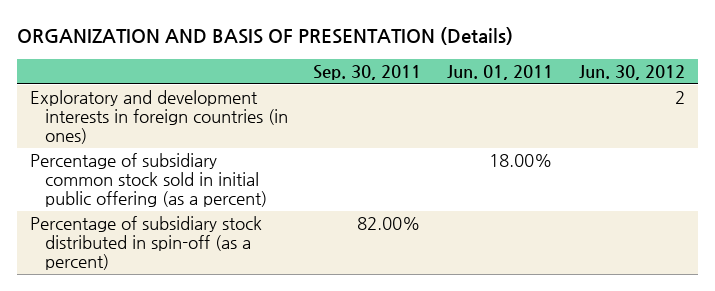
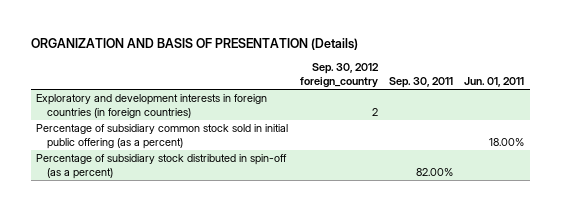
[578,64,685,80] Jun. 30, 2012 -> none
none -> [299,63,379,89] Sep. 30, 2012 foreign_country
[29,90,288,145] Exploratory and development interests in foreign countries (in ones) -> [36,94,268,119] Exploratory and development interests in foreign countries (in foreign countries)

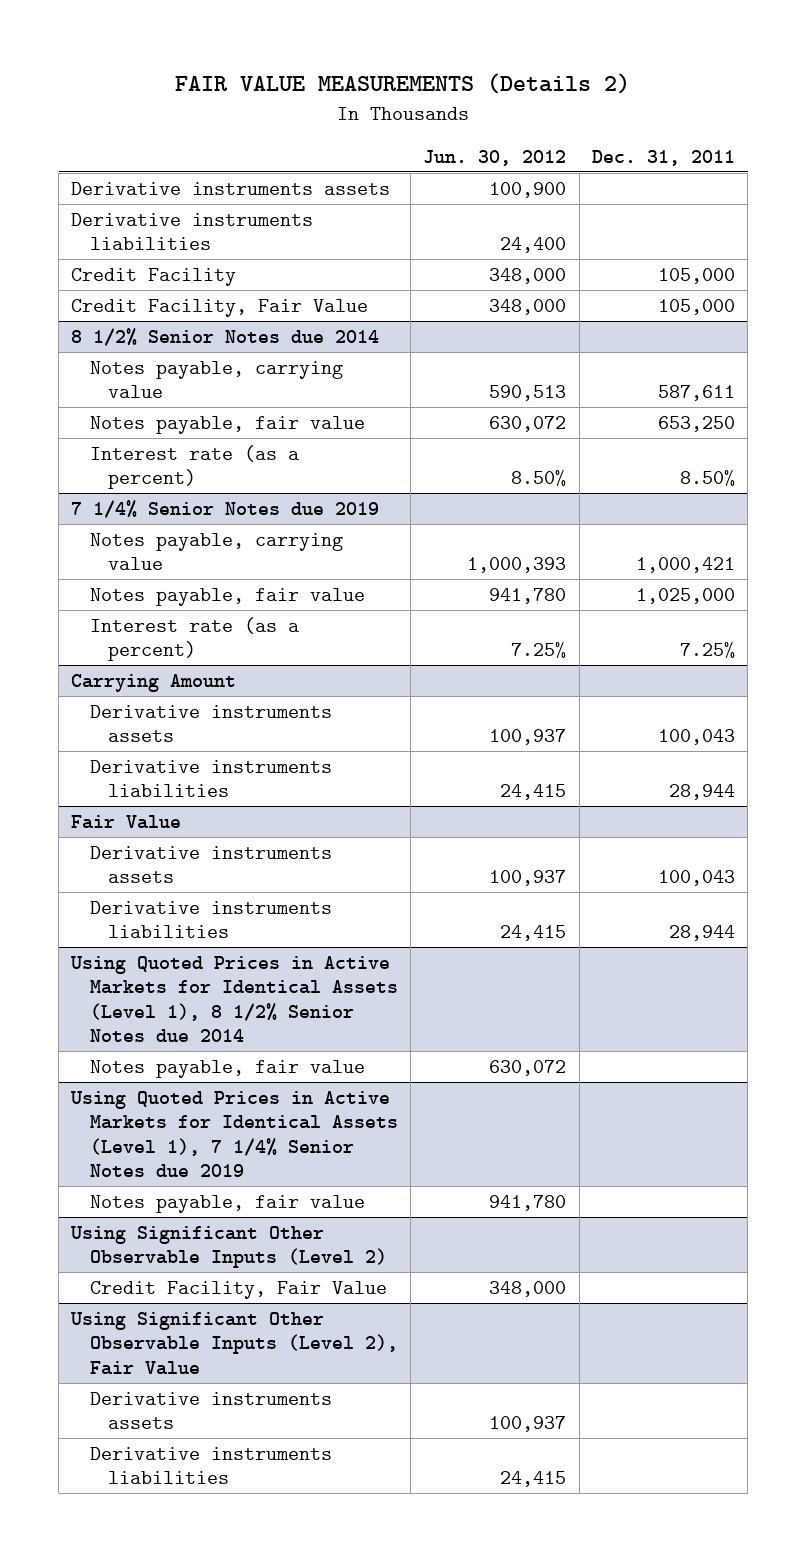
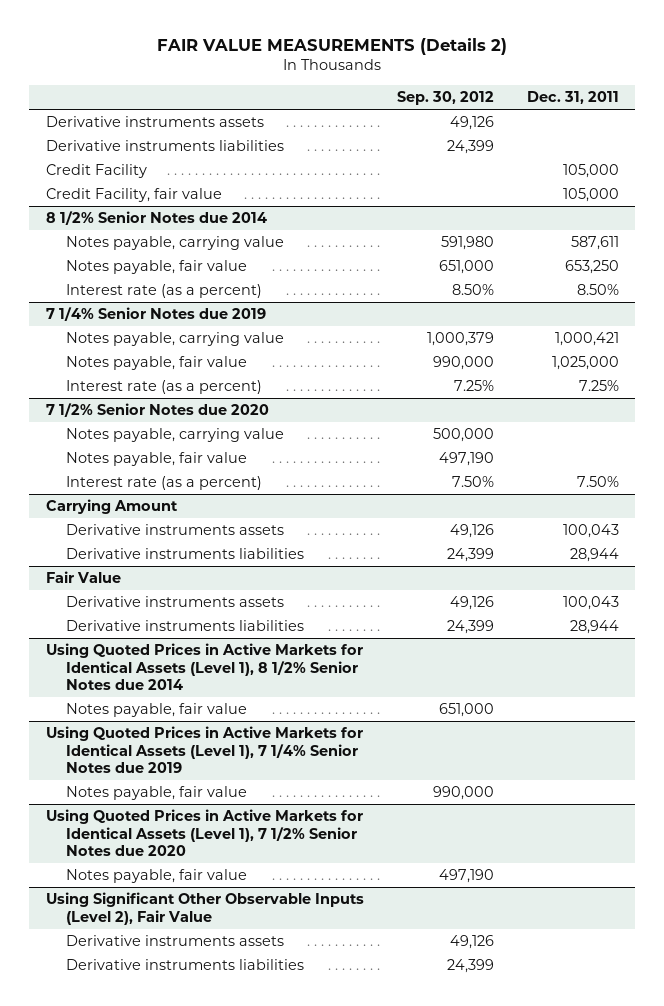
[423,149,567,166] Jun. 30, 2012 -> none
none -> [396,90,494,105] Sep. 30, 2012
[71,298,369,317] Credit Facility, Fair Value -> [45,188,222,203] Credit Facility, fair value
none -> [45,403,269,418] 7 1/2% Senior Notes due 2020
none -> [65,428,284,443] Notes payable, carrying value
none -> [65,452,247,467] Notes payable, fair value
none -> [65,476,262,491] Interest rate (as a percent)
[70,1225,387,1269] Using Significant Other Observable Inputs (Level 2) -> none
[89,1280,387,1299] Credit Facility, Fair Value -> none
none -> [45,809,363,857] Using Quoted Prices in Active Markets for Identical Assets (Level 1), 7 1/2% Senior Notes due 2020
none -> [65,869,247,884] Notes payable, fair value

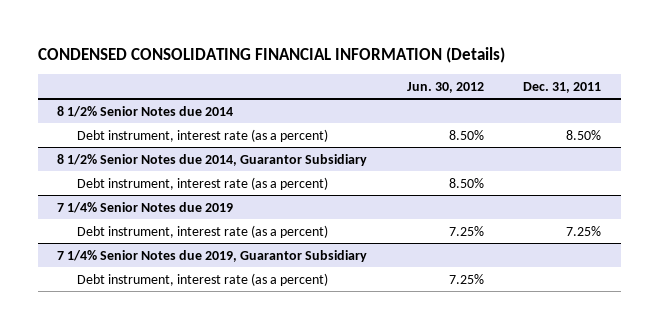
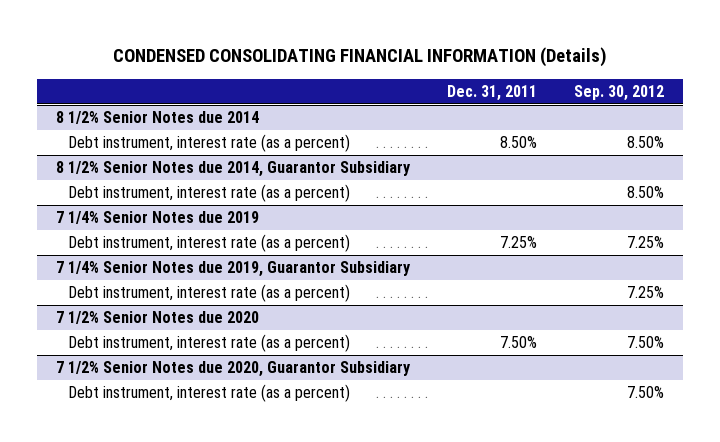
[406,81,484,93] Jun. 30, 2012 -> none
none -> [574,84,665,101] Sep. 30, 2012
none -> [55,311,259,325] 7 1/2% Senior Notes due 2020
none -> [68,334,351,353] Debt instrument, interest rate (as a percent)
none -> [55,361,411,378] 7 1/2% Senior Notes due 2020, Guarantor Subsidiary
none -> [68,384,351,403] Debt instrument, interest rate (as a percent)

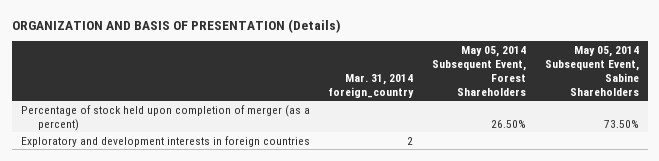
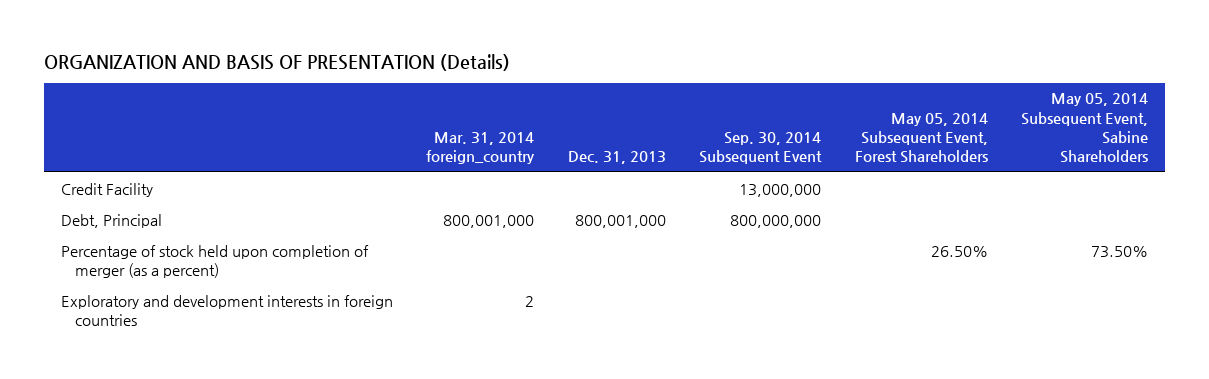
none -> [567,151,666,165] Dec. 31, 2013
none -> [699,132,823,165] Sep. 30, 2014 Subsequent Event
none -> [61,182,154,197] Credit Facility
none -> [61,213,163,228] Debt, Principal

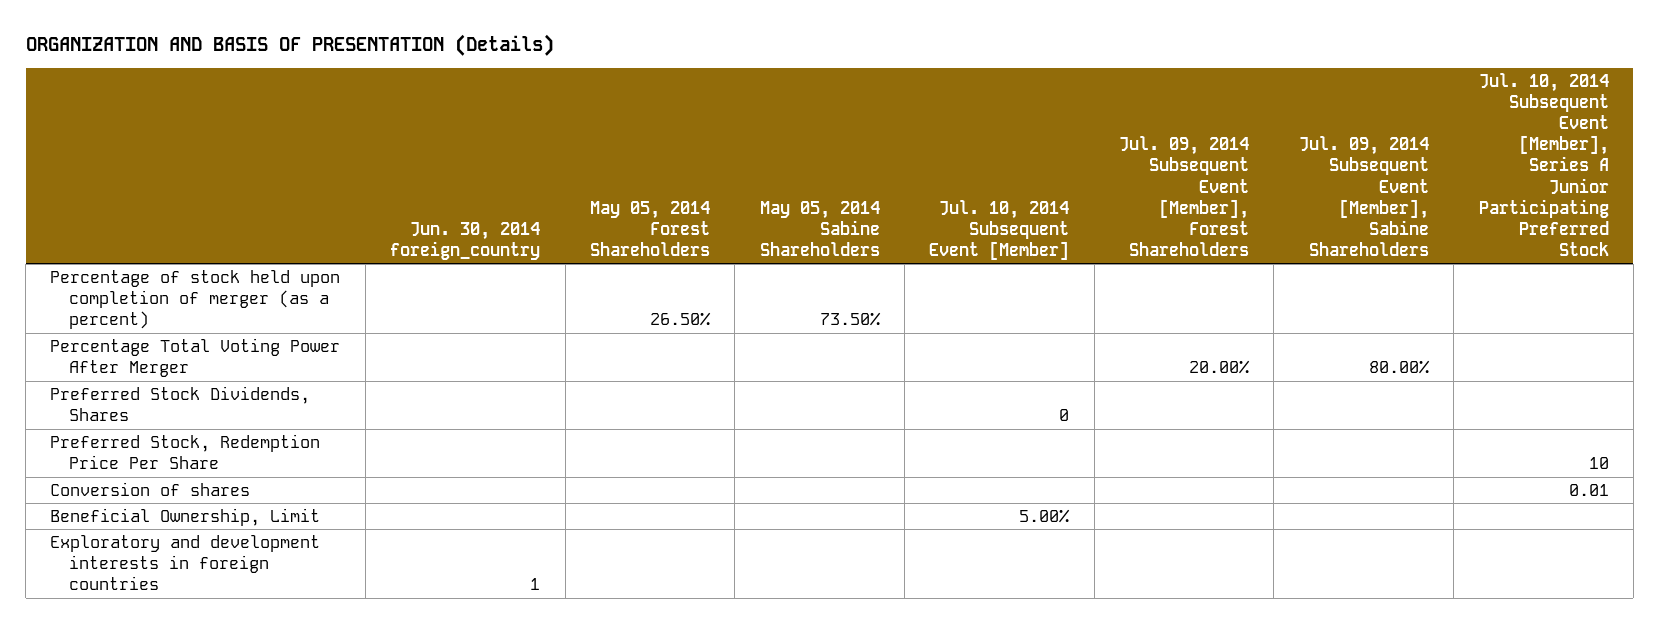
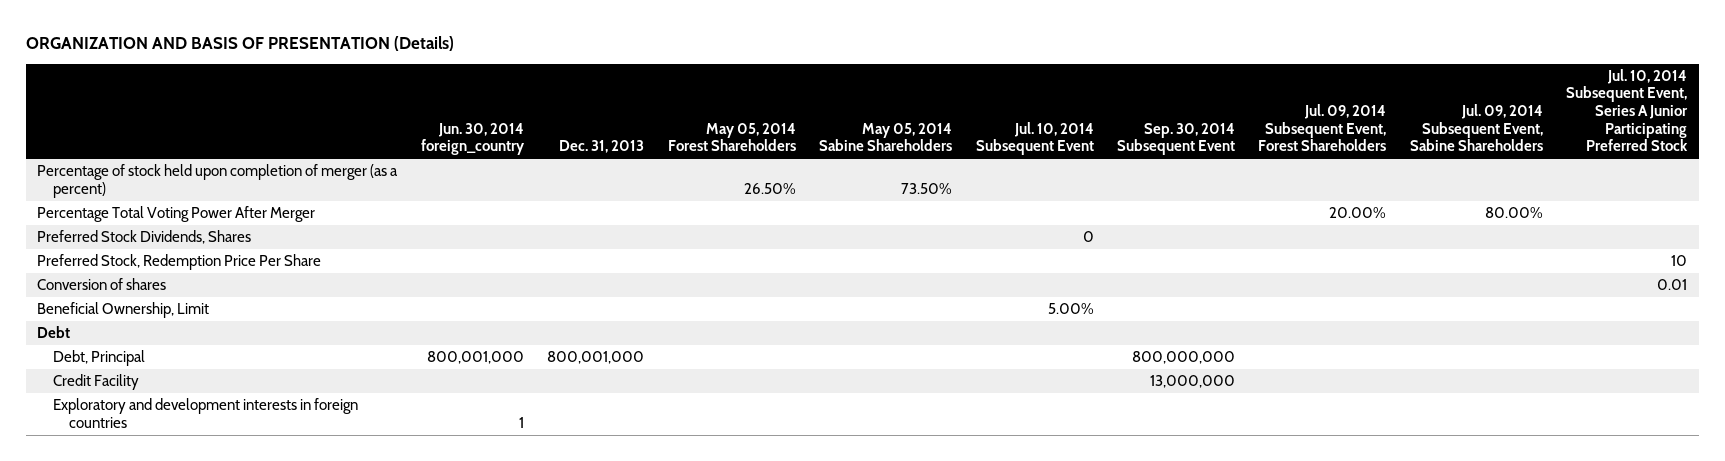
[929,199,1070,260] Jul. 10, 2014 Subsequent Event [Member] -> none
[1119,136,1250,256] Jul. 09, 2014 Subsequent Event [Member], Forest Shareholders -> none
[1298,136,1429,256] Jul. 09, 2014 Subsequent Event [Member], Sabine Shareholders -> none
[1478,73,1609,256] Jul. 10, 2014 Subsequent Event [Member], Series A Junior Participating Preferred Stock -> none
none -> [559,140,645,154] Dec. 31, 2013
none -> [975,121,1094,156] Jul. 10, 2014 Subsequent Event
none -> [1116,122,1235,156] Sep. 30, 2014 Subsequent Event
none -> [1258,104,1387,152] Jul. 09, 2014 Subsequent Event, Forest Shareholders
none -> [1409,104,1543,152] Jul. 09, 2014 Subsequent Event, Sabine Shareholders
none -> [1566,68,1689,152] Jul. 10, 2014 Subsequent Event, Series A Junior Participating Preferred Stock
none -> [37,326,71,339] Debt
none -> [53,350,146,367] Debt, Principal
none -> [53,374,140,391] Credit Facility

